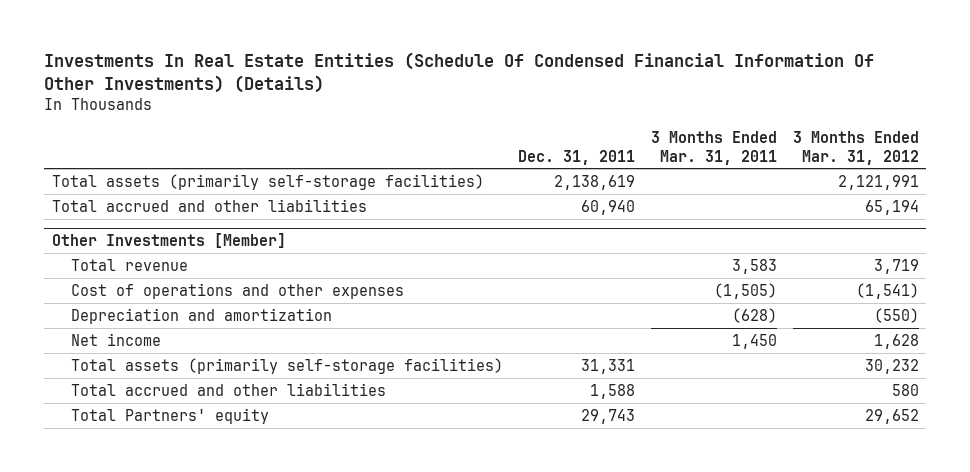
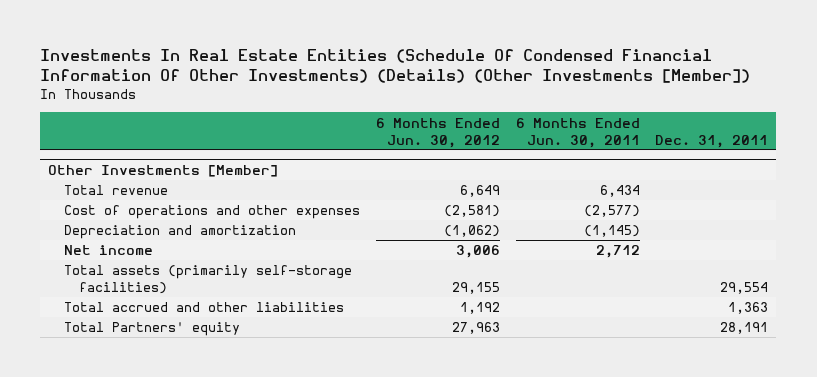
[43,51,874,93] Investments In Real Estate Entities (Schedule Of Condensed Financial Information Of Other Investments) (Details) -> [40,48,751,84] Investments In Real Estate Entities (Schedule Of Condensed Financial Information Of Other Investments) (Details) (Other Investments [Member])
[651,130,778,165] 3 Months Ended Mar. 31, 2011 -> none
[792,130,919,165] 3 Months Ended Mar. 31, 2012 -> none
none -> [375,117,500,148] 6 Months Ended Jun. 30, 2012
none -> [515,117,640,148] 6 Months Ended Jun. 30, 2011
[51,173,484,190] Total assets (primarily self-storage facilities) -> none
[51,198,367,212] Total accrued and other liabilities -> none
[581,358,636,374] 31,331 -> [720,282,769,295] 29,554
[590,383,636,399] 1,588 -> [728,302,769,315] 1,363
[581,408,636,424] 29,743 -> [720,322,769,335] 28,191

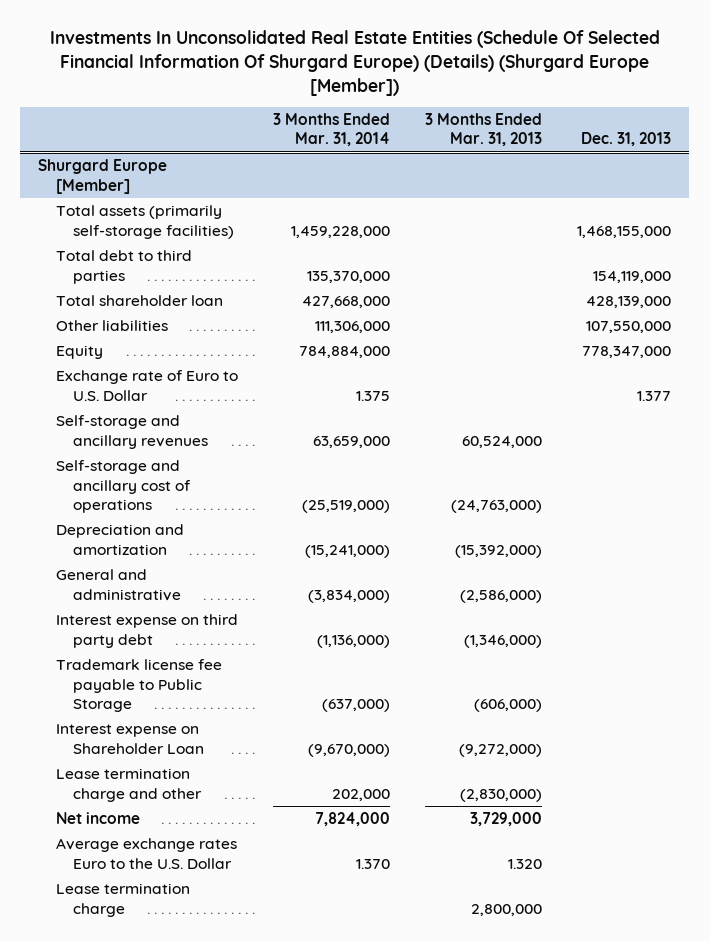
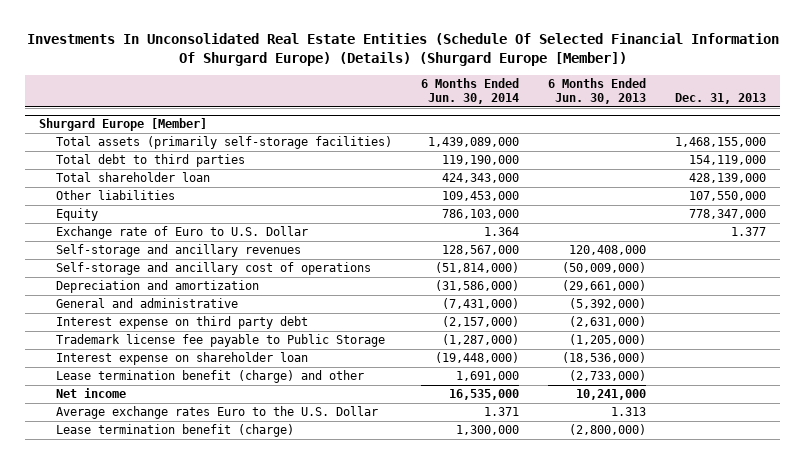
[272,112,390,147] 3 Months Ended Mar. 31, 2014 -> none
[425,112,543,147] 3 Months Ended Mar. 31, 2013 -> none
none -> [420,77,519,105] 6 Months Ended Jun. 30, 2014
none -> [547,77,646,105] 6 Months Ended Jun. 30, 2013
[55,724,204,754] Interest expense on Shareholder Loan -> [55,352,308,366] Interest expense on shareholder loan
[55,768,202,802] Lease termination charge and other -> [55,370,364,384] Lease termination benefit (charge) and other
[55,883,190,917] Lease termination charge -> [55,424,294,438] Lease termination benefit (charge)

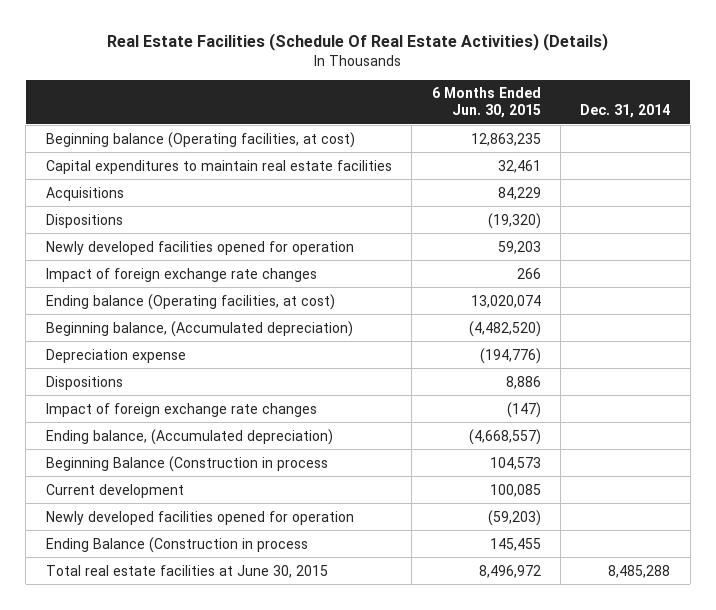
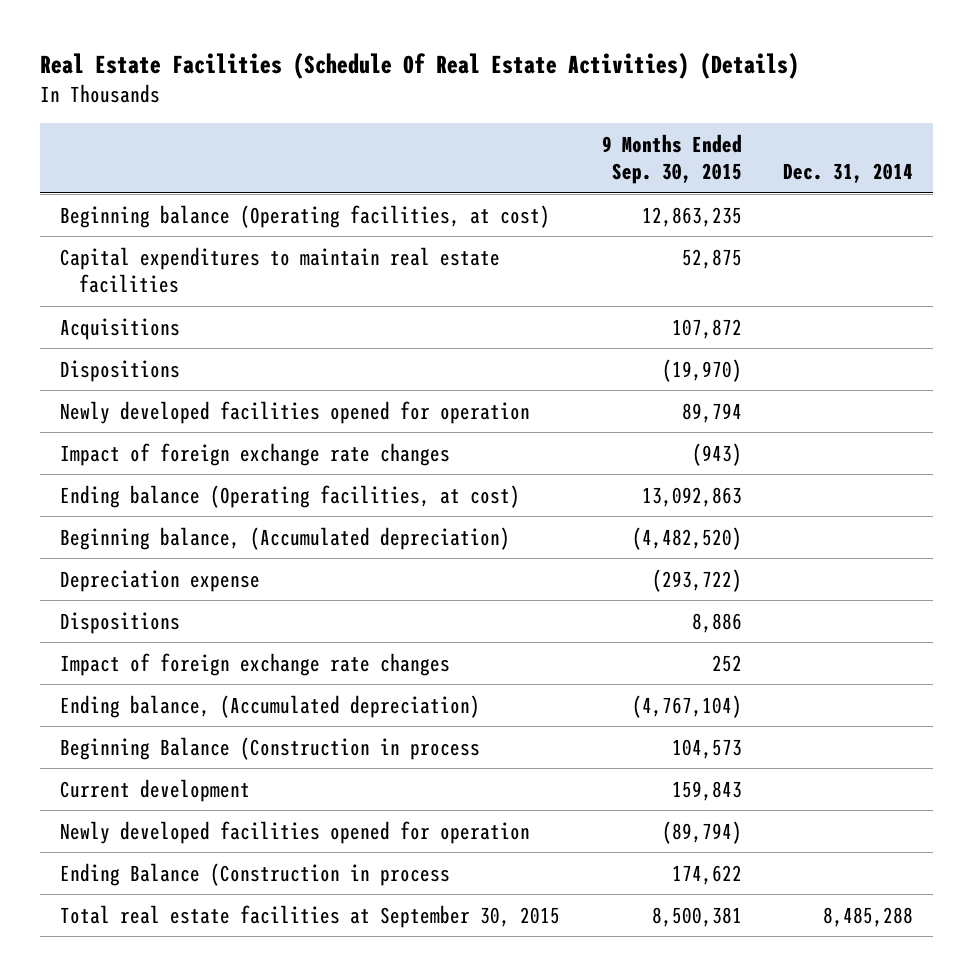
[431,87,541,119] 6 Months Ended Jun. 30, 2015 -> none
none -> [601,133,742,185] 9 Months Ended Sep. 30, 2015
[45,564,328,578] Total real estate facilities at June 30, 2015 -> [60,904,561,928] Total real estate facilities at September 30, 2015

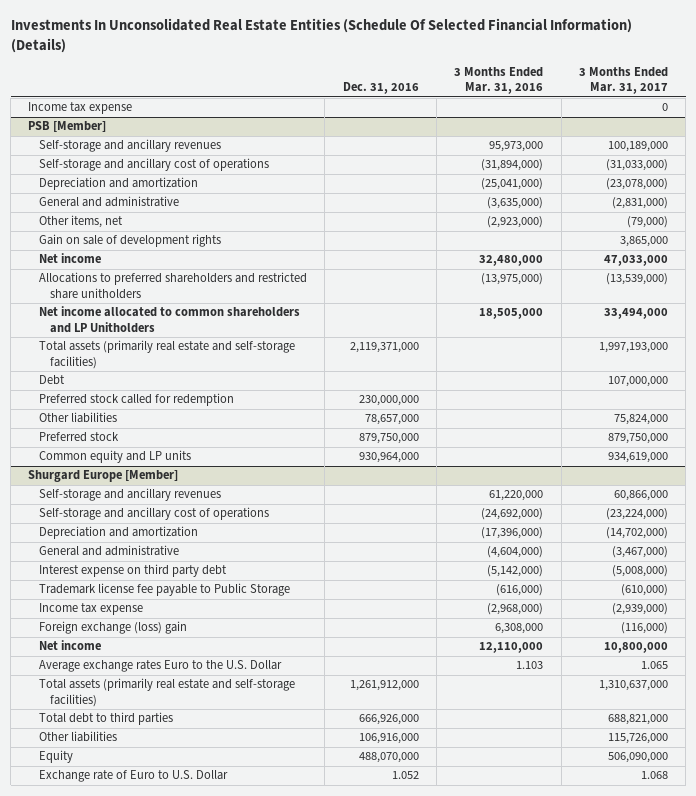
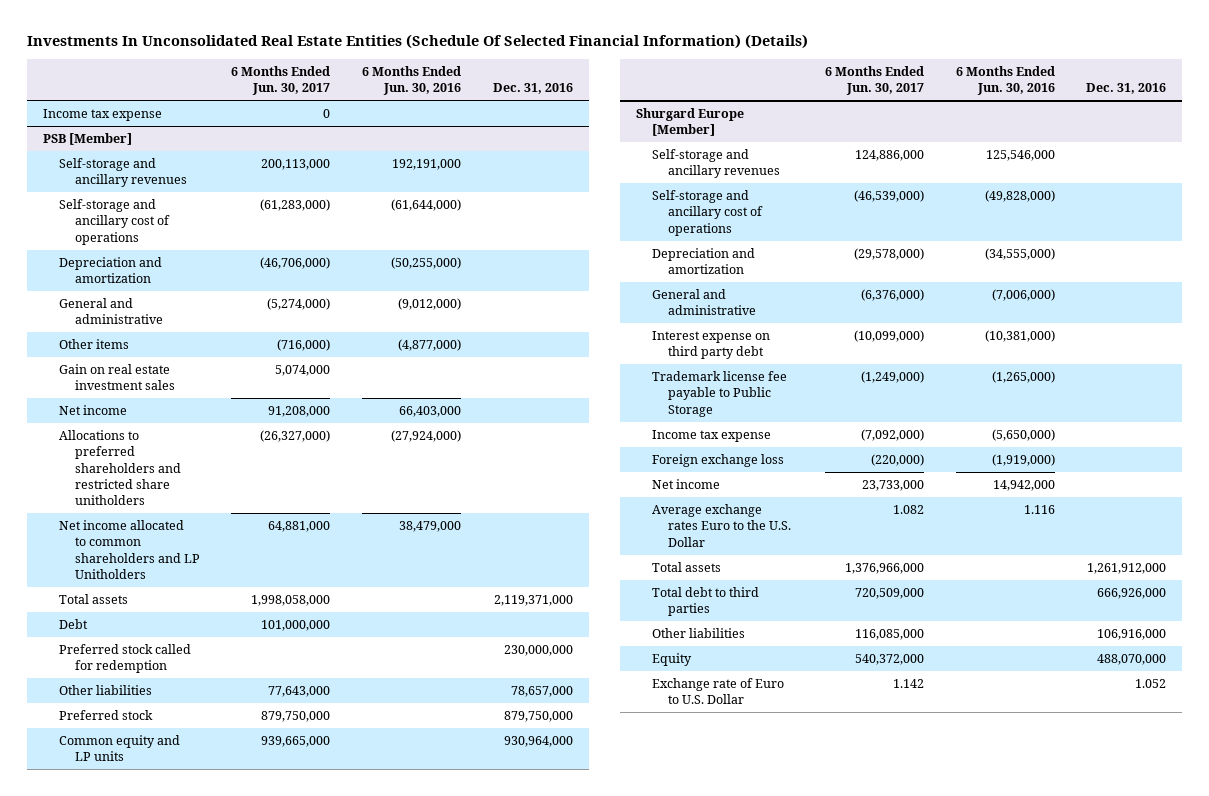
[454,66,544,95] 3 Months Ended Mar. 31, 2016 -> none
[578,66,668,95] 3 Months Ended Mar. 31, 2017 -> none
none -> [231,66,331,96] 6 Months Ended Jun. 30, 2017
none -> [362,66,462,96] 6 Months Ended Jun. 30, 2016
[39,215,124,229] Other items, net -> [58,339,129,350] Other items
[39,234,222,248] Gain on sale of development rights -> [58,364,175,391] Gain on real estate investment sales
[39,340,296,369] Total assets (primarily real estate and self-storage facilities) -> [58,594,128,605] Total assets
[39,621,188,635] Foreign exchange (loss) gain -> [652,454,785,468] Foreign exchange loss
[39,678,296,707] Total assets (primarily real estate and self-storage facilities) -> [652,562,722,573] Total assets

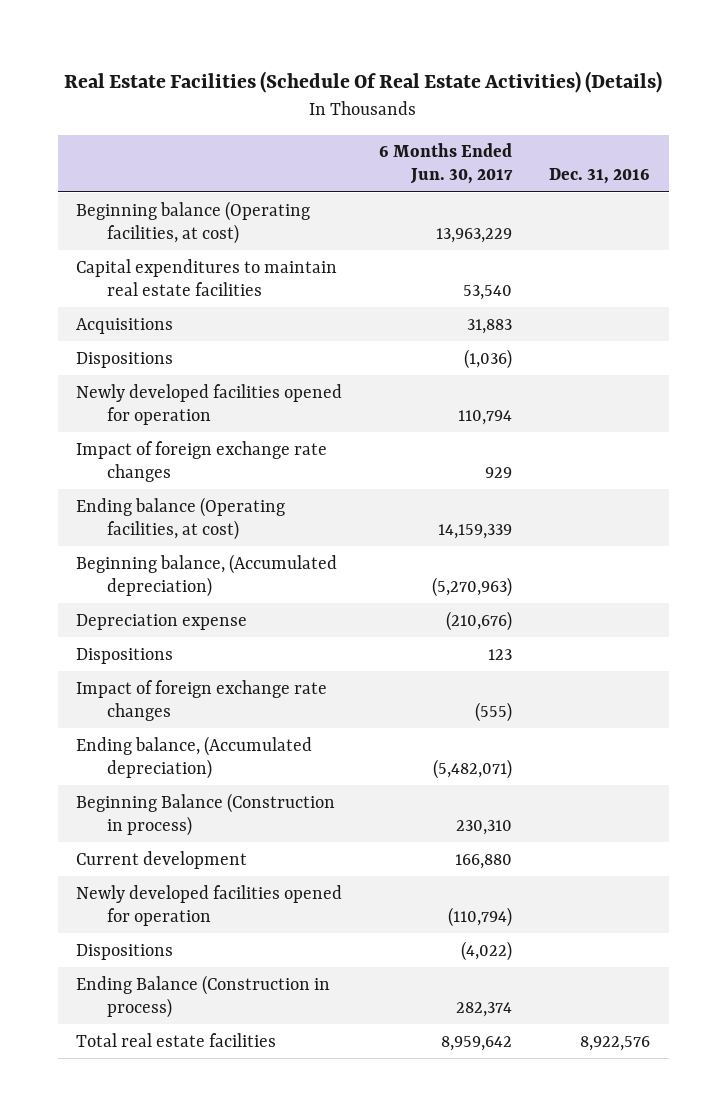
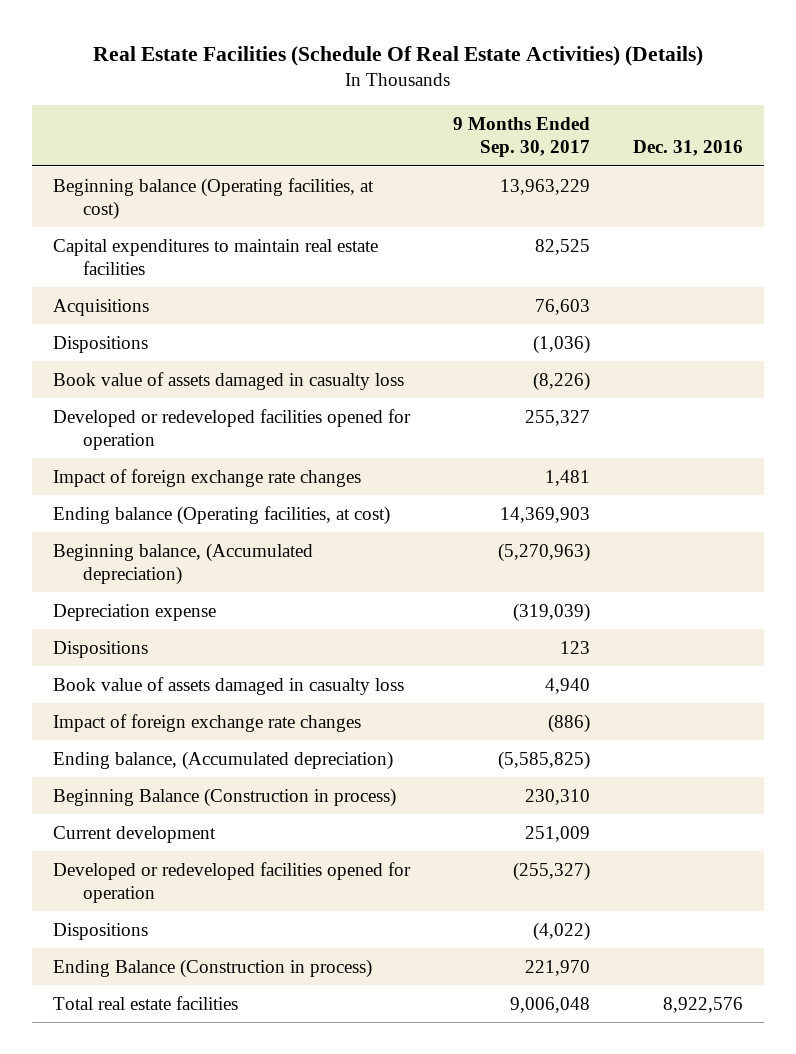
[379,143,514,185] 6 Months Ended Jun. 30, 2017 -> none
none -> [452,117,590,158] 9 Months Ended Sep. 30, 2017
none -> [53,371,405,390] Book value of assets damaged in casualty loss
[76,383,343,425] Newly developed facilities opened for operation -> [53,408,412,450] Developed or redeveloped facilities opened for operation
none -> [53,676,405,695] Book value of assets damaged in casualty loss
[76,884,343,926] Newly developed facilities opened for operation -> [53,861,412,903] Developed or redeveloped facilities opened for operation

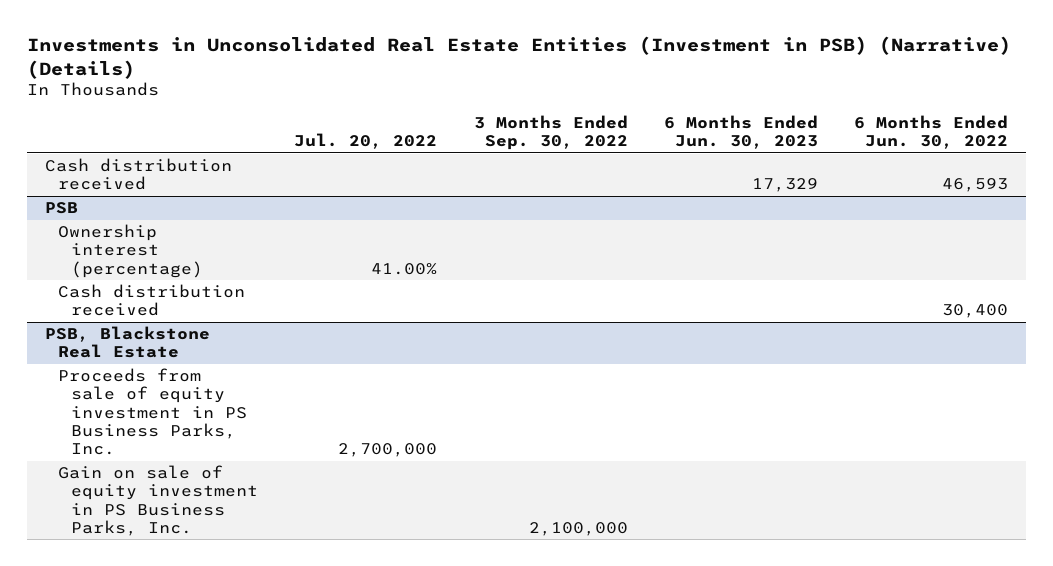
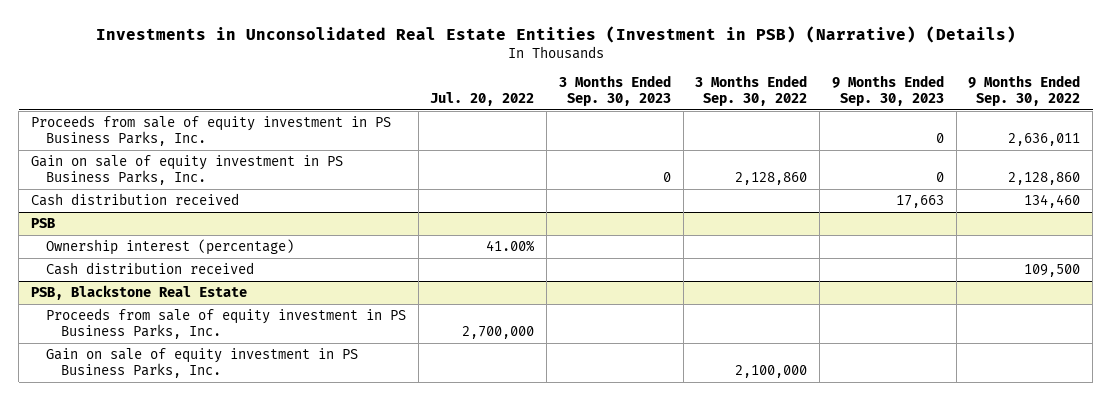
[663,114,818,150] 6 Months Ended Jun. 30, 2023 -> none
[854,114,1009,150] 6 Months Ended Jun. 30, 2022 -> none
none -> [558,74,671,107] 3 Months Ended Sep. 30, 2023
none -> [831,74,944,107] 9 Months Ended Sep. 30, 2023
none -> [968,74,1081,107] 9 Months Ended Sep. 30, 2022
none -> [31,114,392,147] Proceeds from sale of equity investment in PS Business Parks, Inc.
none -> [31,154,344,186] Gain on sale of equity investment in PS Business Parks, Inc.

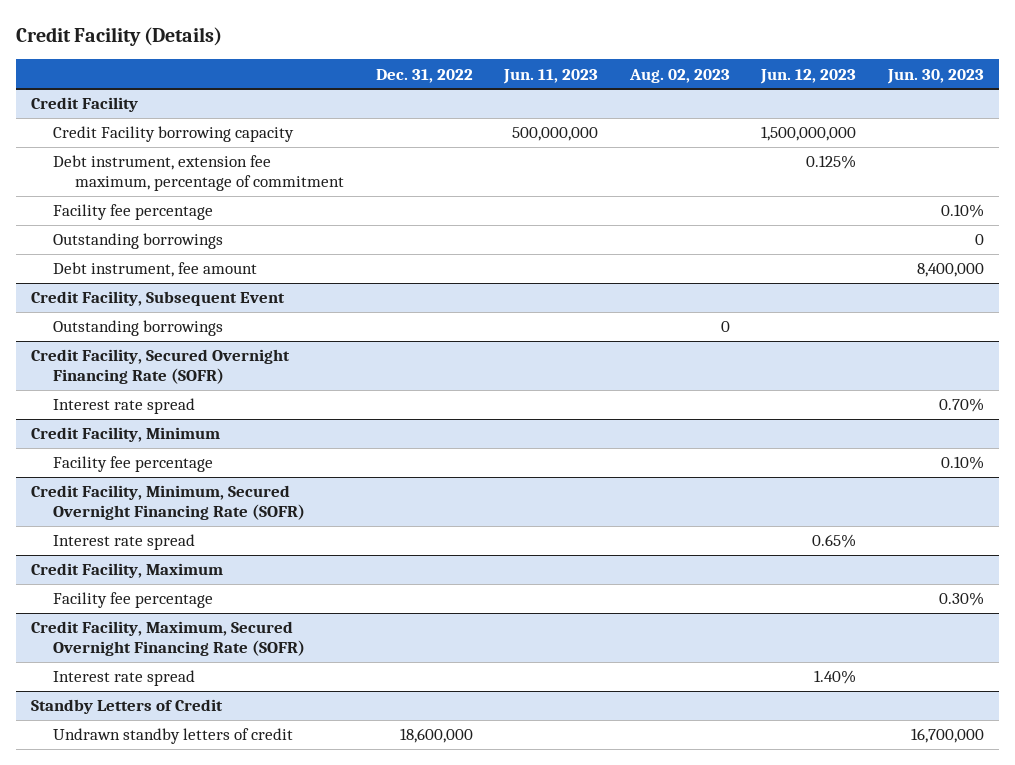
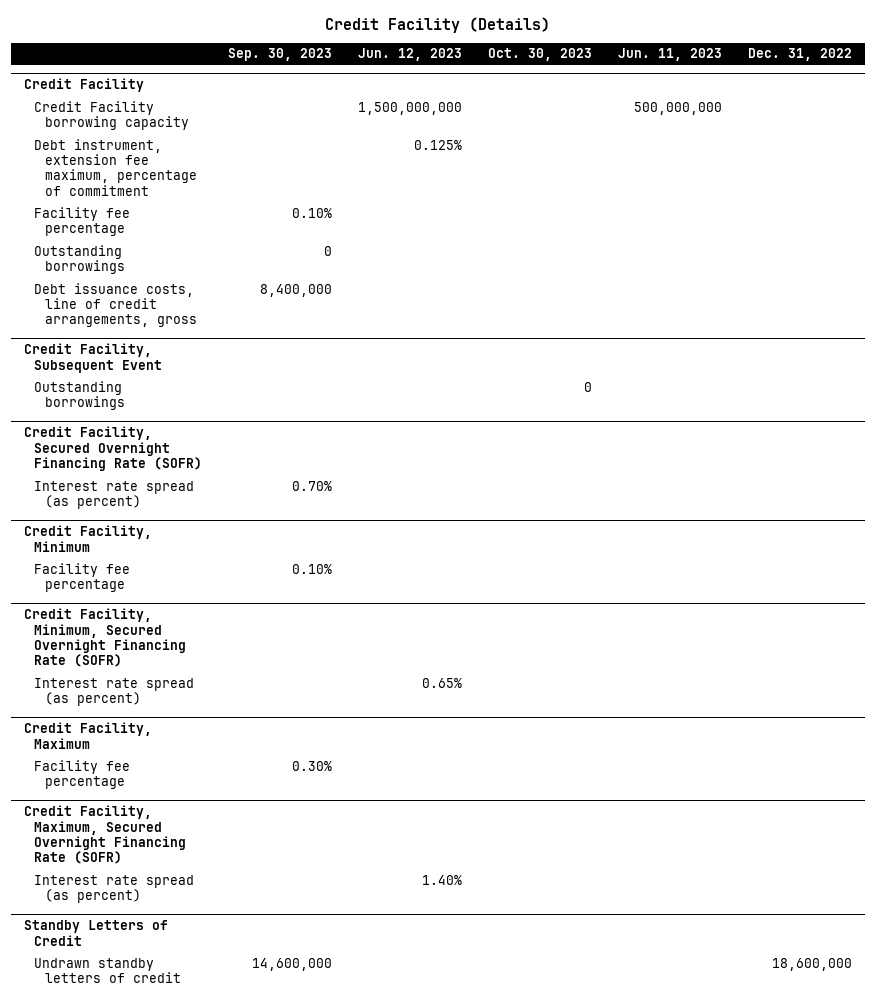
[628,68,730,83] Aug. 02, 2023 -> none
[886,68,984,84] Jun. 30, 2023 -> none
none -> [228,48,333,62] Sep. 30, 2023
none -> [488,48,593,62] Oct. 30, 2023
[53,262,258,278] Debt instrument, fee amount -> none
none -> [34,282,197,328] Debt issuance costs, line of credit arrangements, gross
[53,398,196,415] Interest rate spread -> [34,480,195,510] Interest rate spread (as percent)
[53,534,196,551] Interest rate spread -> [34,677,195,707] Interest rate spread (as percent)
[53,670,196,687] Interest rate spread -> [34,874,195,904] Interest rate spread (as percent)

